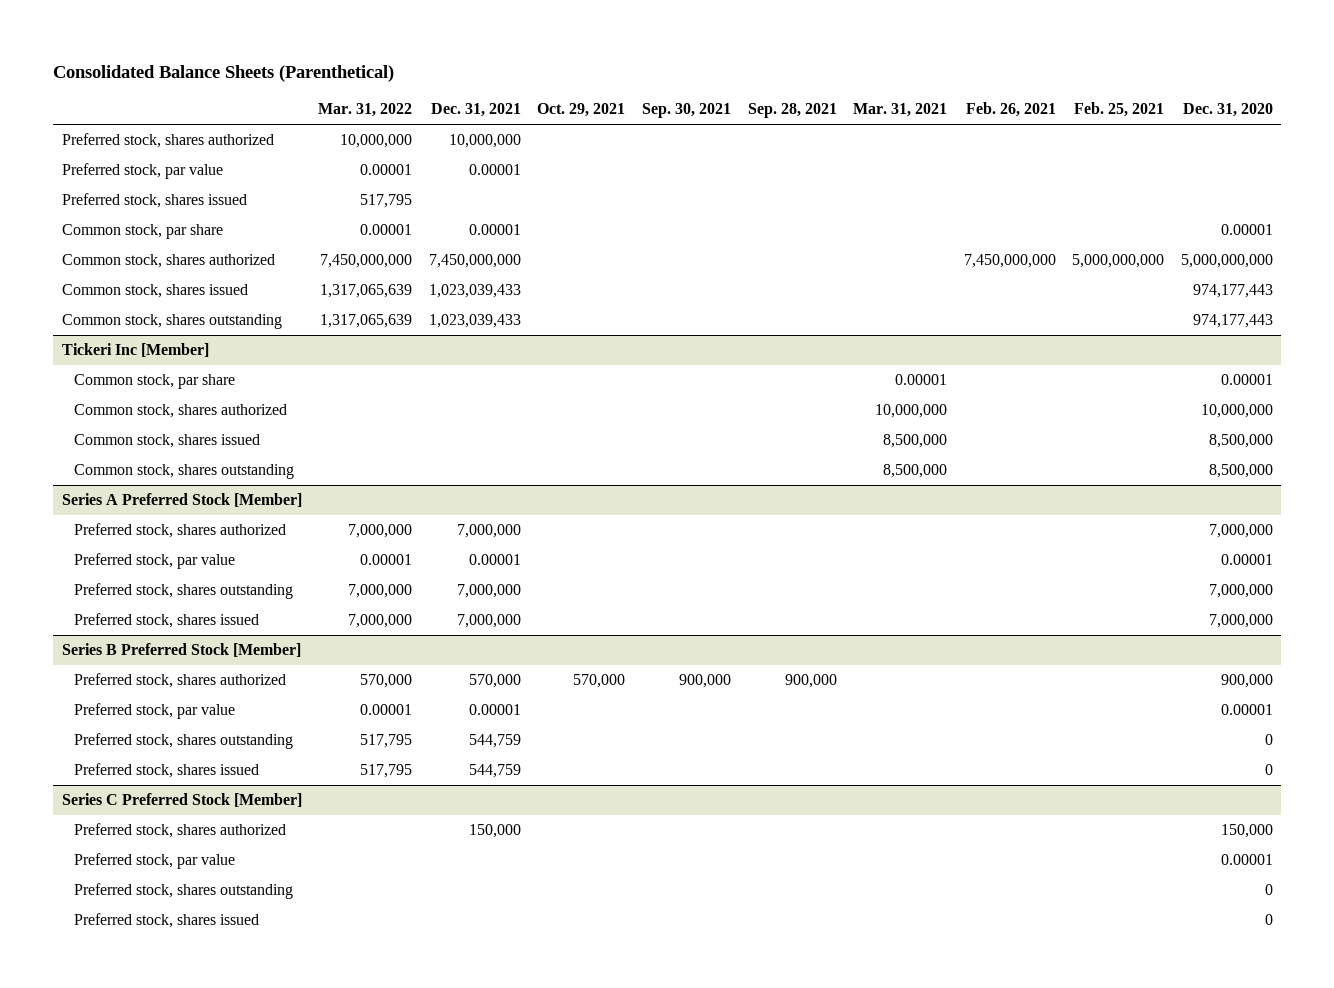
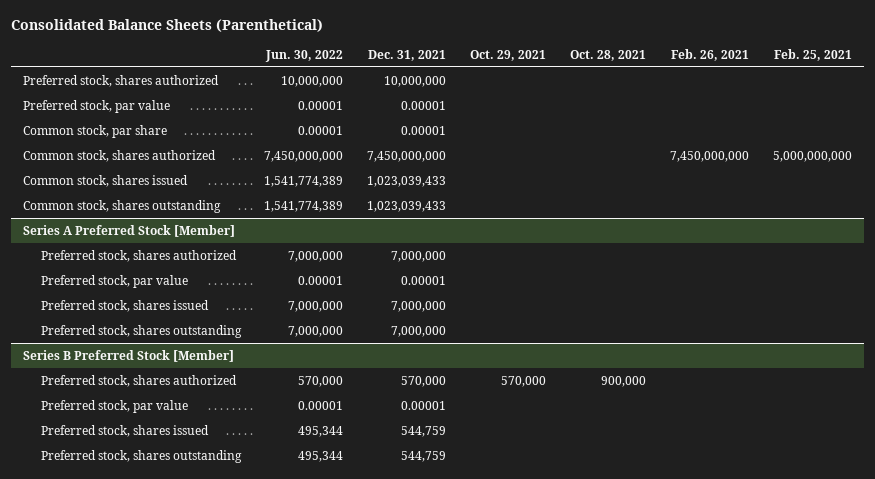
[318,103,413,118] Mar. 31, 2022 -> none
[641,103,731,119] Sep. 30, 2021 -> none
[747,103,837,119] Sep. 28, 2021 -> none
[853,103,948,118] Mar. 31, 2021 -> none
[1182,103,1273,118] Dec. 31, 2020 -> none
none -> [265,49,344,62] Jun. 30, 2022
none -> [570,49,647,61] Oct. 28, 2021
[61,193,247,209] Preferred stock, shares issued -> none
[61,343,209,358] Tickeri Inc [Member] -> none
[73,374,235,390] Common stock, par share -> none
[73,404,287,419] Common stock, shares authorized -> none
[73,434,260,449] Common stock, shares issued -> none
[73,464,294,480] Common stock, shares outstanding -> none
[73,583,293,600] Preferred stock, shares outstanding -> [40,324,242,338] Preferred stock, shares outstanding
[61,793,302,808] Series C Preferred Stock [Member] -> none
[73,823,286,839] Preferred stock, shares authorized -> none
[73,853,235,870] Preferred stock, par value -> none
[73,883,293,900] Preferred stock, shares outstanding -> none
[73,913,259,929] Preferred stock, shares issued -> none
[73,733,293,750] Preferred stock, shares outstanding -> [40,449,242,463] Preferred stock, shares outstanding

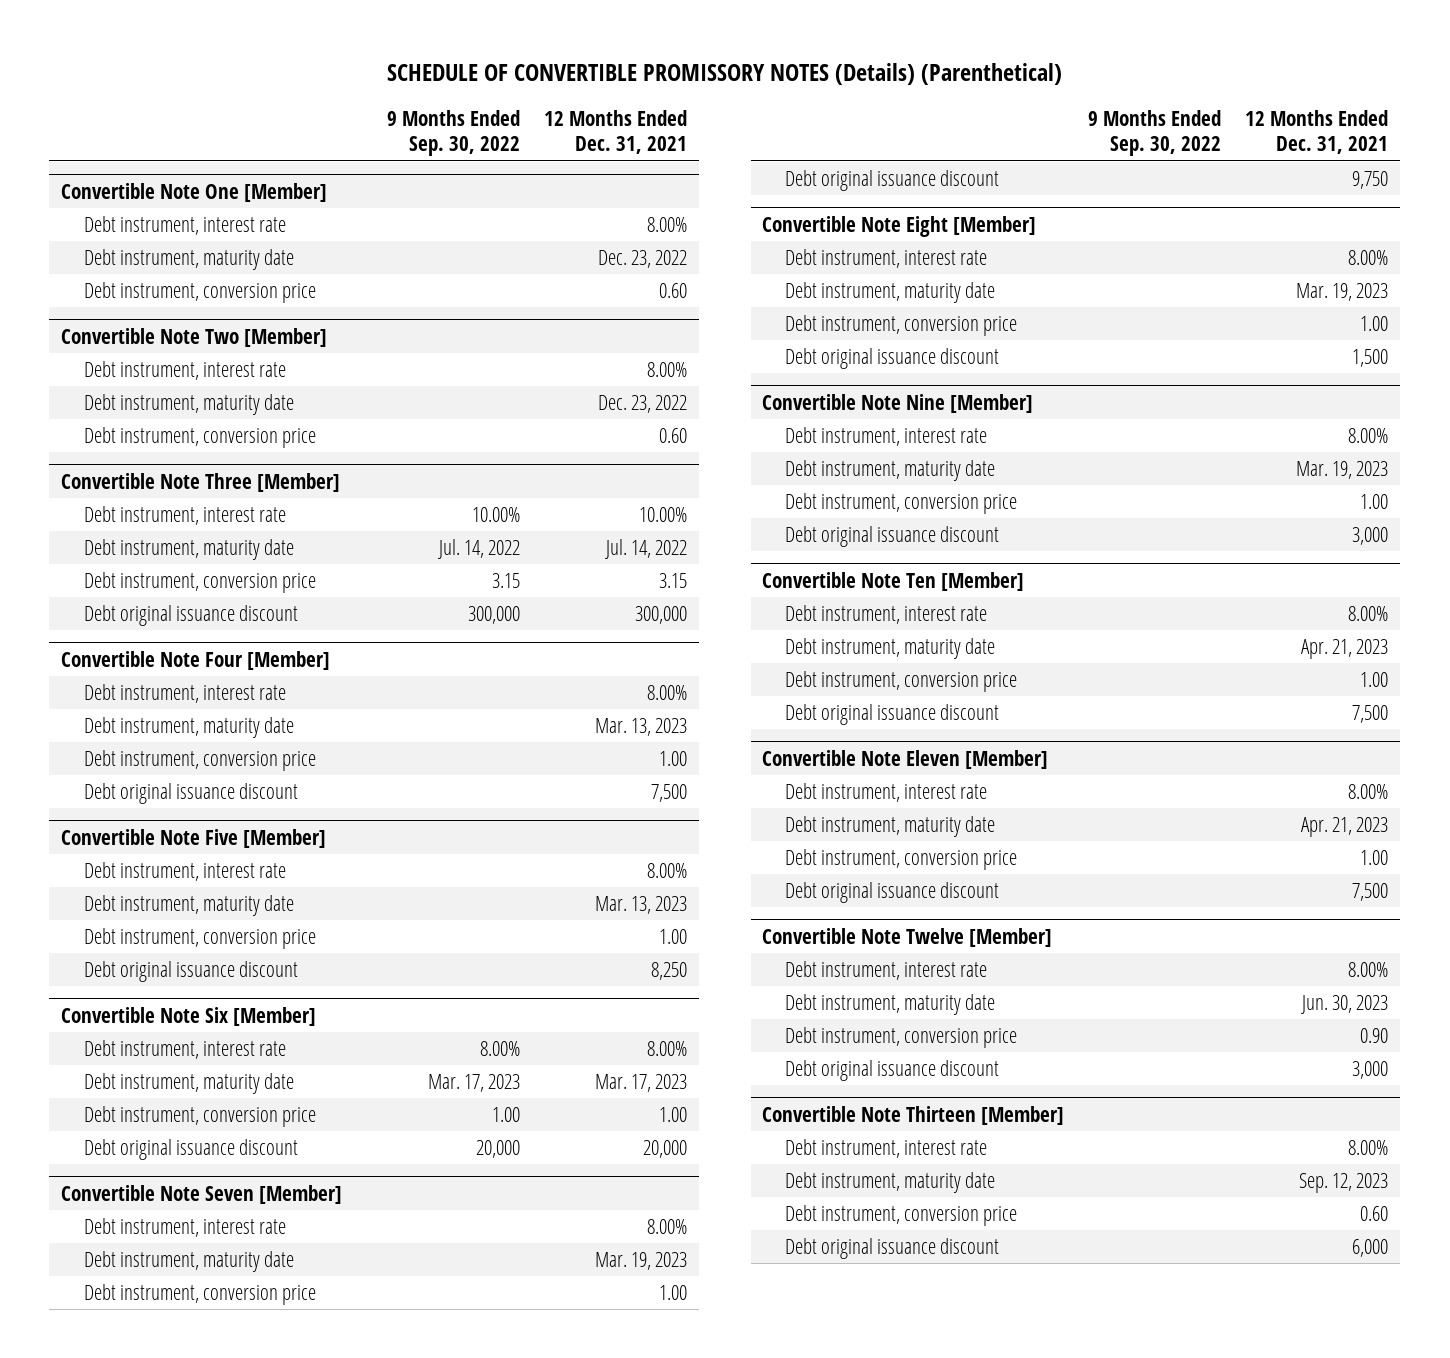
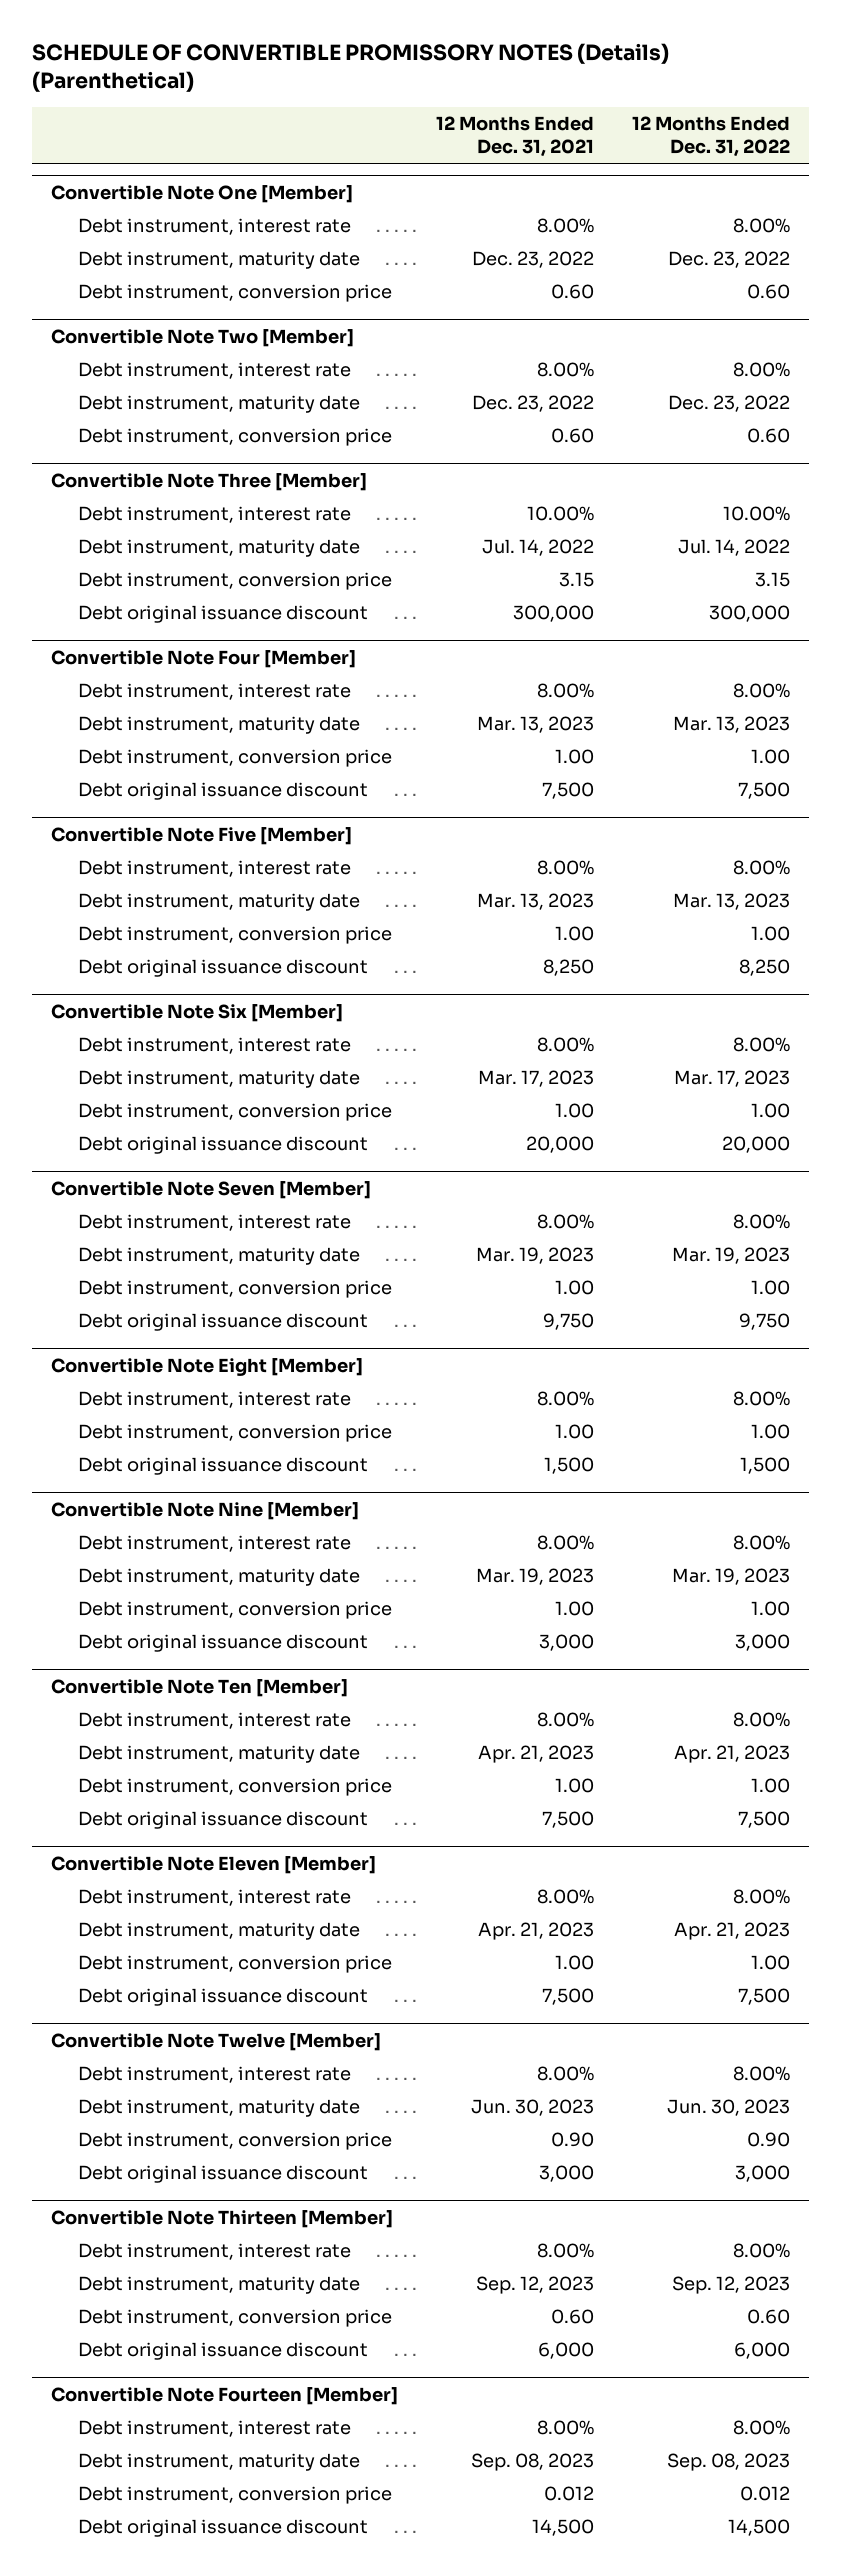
[387,109,521,157] 9 Months Ended Sep. 30, 2022 -> none
none -> [631,115,790,158] 12 Months Ended Dec. 31, 2022
[785,281,996,303] Debt instrument, maturity date -> none
none -> [51,2386,399,2405] Convertible Note Fourteen [Member]
none -> [78,2420,352,2438] Debt instrument, interest rate
none -> [78,2453,361,2472] Debt instrument, maturity date
none -> [78,2486,393,2505] Debt instrument, conversion price
none -> [78,2519,369,2538] Debt original issuance discount

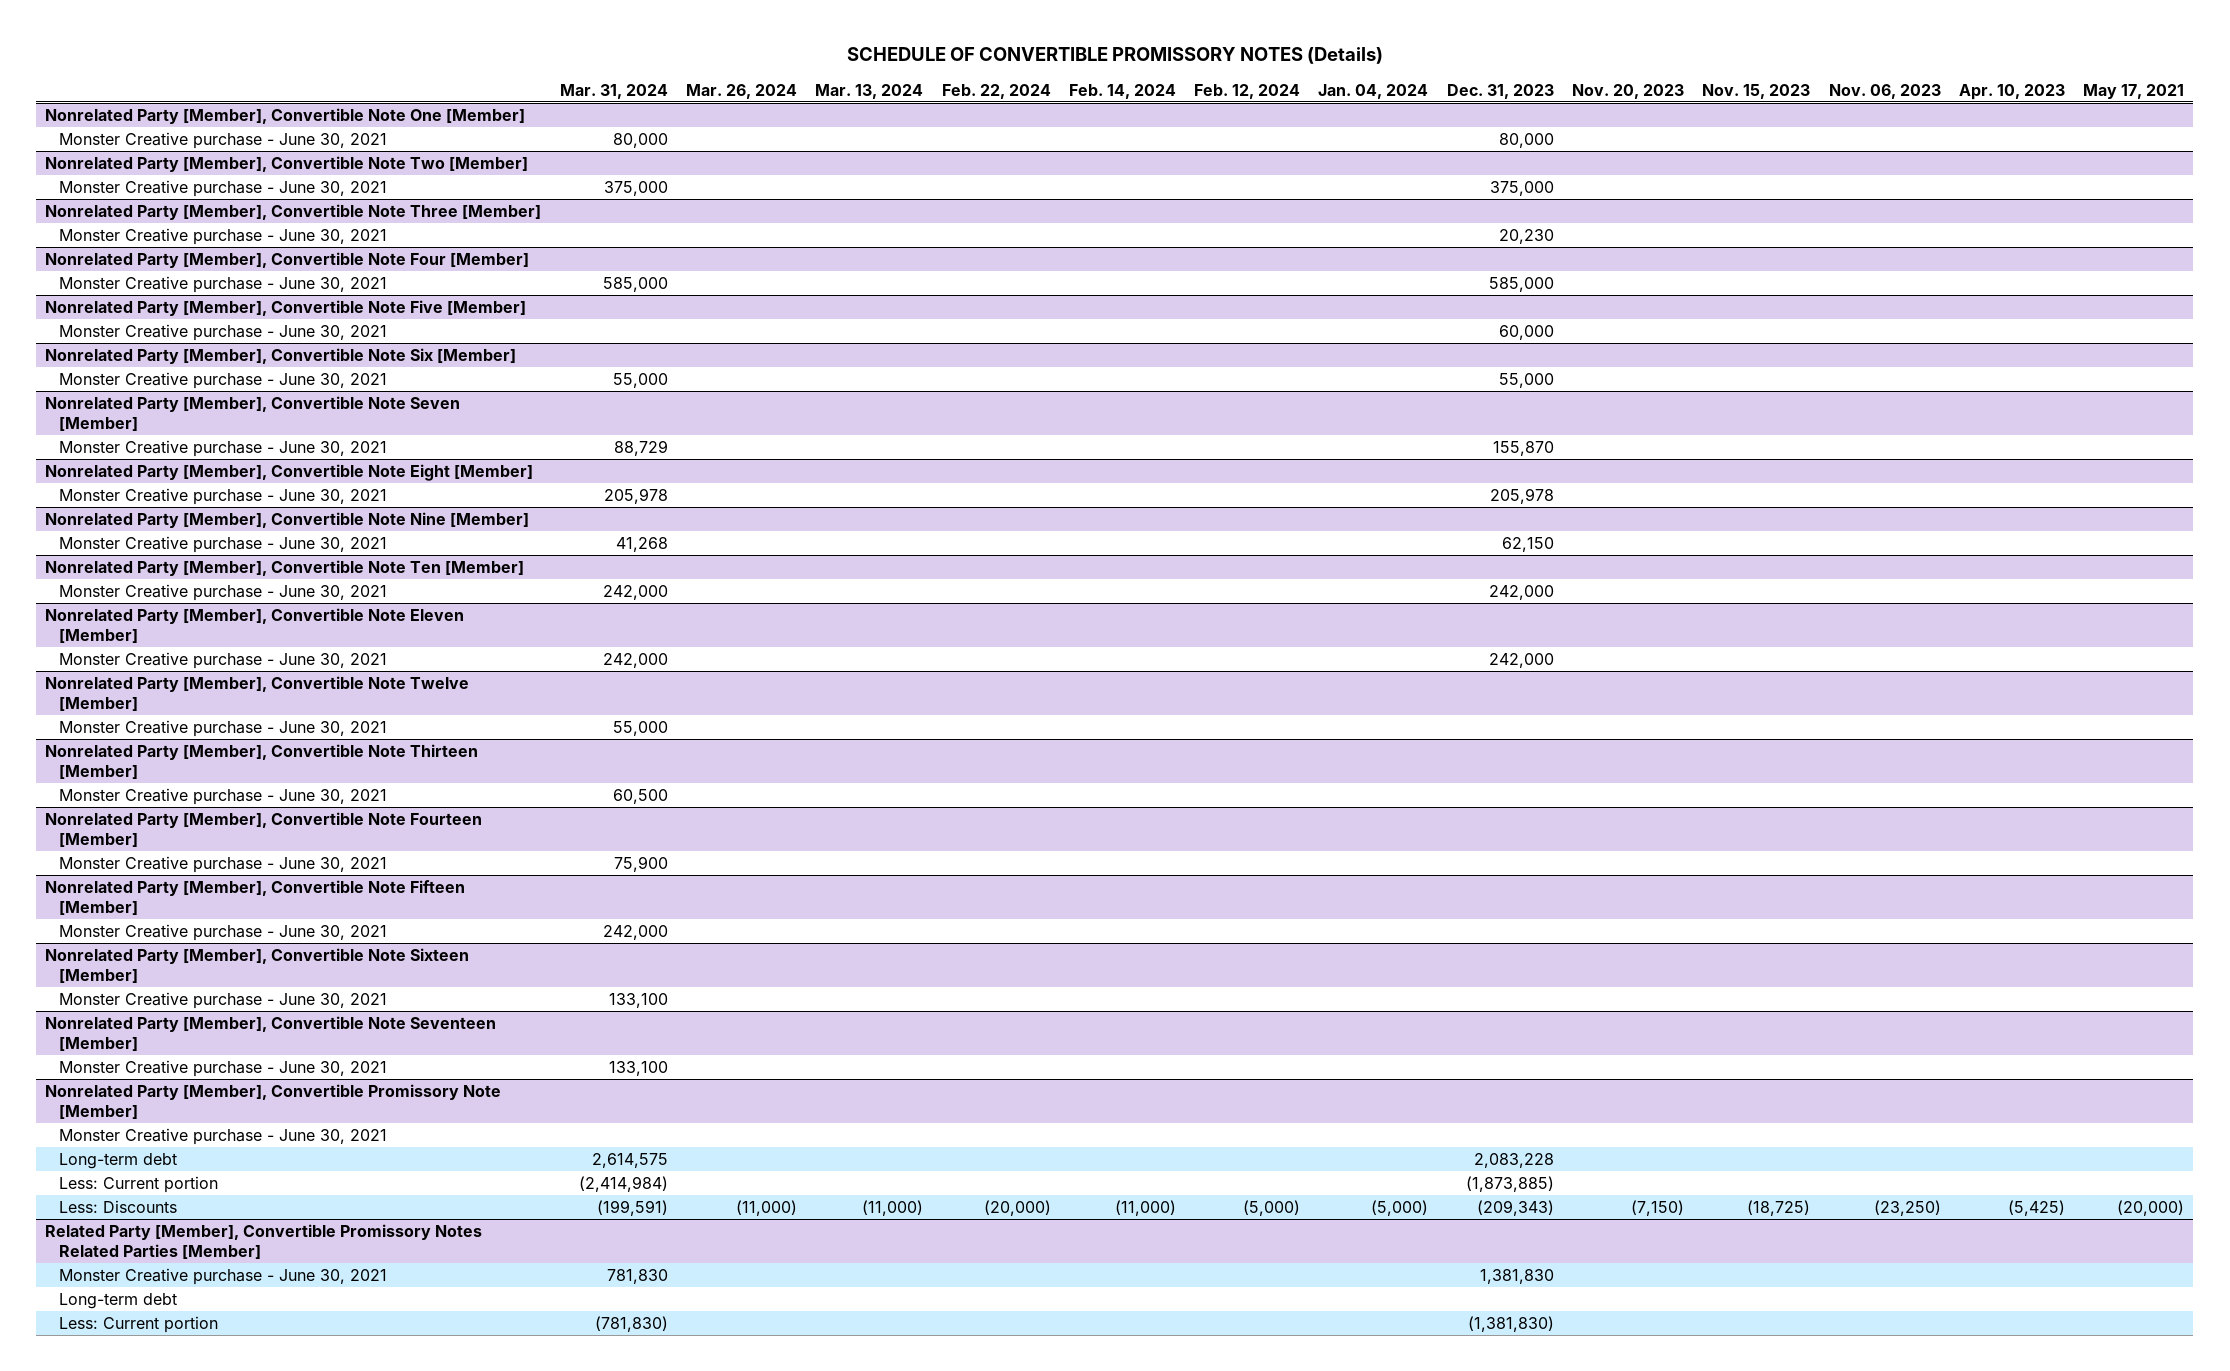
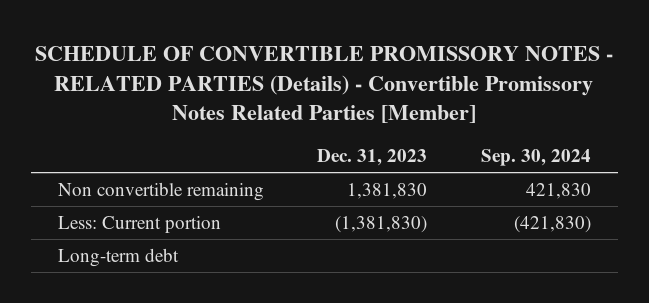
[846,47,1383,65] SCHEDULE OF CONVERTIBLE PROMISSORY NOTES (Details) -> [35,45,614,124] SCHEDULE OF CONVERTIBLE PROMISSORY NOTES - RELATED PARTIES (Details) - Convertible Promissory Notes Related Parties [Member]
[559,83,668,99] Mar. 31, 2024 -> none
[686,83,798,99] Mar. 26, 2024 -> none
[815,83,924,99] Mar. 13, 2024 -> none
[941,83,1051,99] Feb. 22, 2024 -> none
[1068,83,1176,99] Feb. 14, 2024 -> none
[1194,83,1301,99] Feb. 12, 2024 -> none
[1318,83,1429,99] Jan. 04, 2024 -> none
[1571,83,1684,99] Nov. 20, 2023 -> none
[1702,83,1811,99] Nov. 15, 2023 -> none
[1828,83,1941,99] Nov. 06, 2023 -> none
[1958,83,2065,100] Apr. 10, 2023 -> none
[2083,83,2185,99] May 17, 2021 -> none
none -> [480,149,591,167] Sep. 30, 2024
[45,108,526,125] Nonrelated Party [Member], Convertible Note One [Member] -> none
[58,132,387,150] Monster Creative purchase - June 30, 2021 -> none
[45,156,529,173] Nonrelated Party [Member], Convertible Note Two [Member] -> none
[58,180,387,198] Monster Creative purchase - June 30, 2021 -> none
[45,204,542,221] Nonrelated Party [Member], Convertible Note Three [Member] -> none
[58,228,387,246] Monster Creative purchase - June 30, 2021 -> none
[45,252,530,269] Nonrelated Party [Member], Convertible Note Four [Member] -> none
[58,276,387,294] Monster Creative purchase - June 30, 2021 -> none
[45,300,527,317] Nonrelated Party [Member], Convertible Note Five [Member] -> none
[58,324,387,342] Monster Creative purchase - June 30, 2021 -> none
[45,348,517,365] Nonrelated Party [Member], Convertible Note Six [Member] -> none
[58,372,387,390] Monster Creative purchase - June 30, 2021 -> none
[45,396,461,431] Nonrelated Party [Member], Convertible Note Seven [Member] -> none
[58,440,387,458] Monster Creative purchase - June 30, 2021 -> none
[45,464,534,482] Nonrelated Party [Member], Convertible Note Eight [Member] -> none
[58,488,387,506] Monster Creative purchase - June 30, 2021 -> none
[45,512,530,529] Nonrelated Party [Member], Convertible Note Nine [Member] -> none
[58,536,387,554] Monster Creative purchase - June 30, 2021 -> none
[45,560,525,577] Nonrelated Party [Member], Convertible Note Ten [Member] -> none
[58,584,387,602] Monster Creative purchase - June 30, 2021 -> none
[45,608,465,643] Nonrelated Party [Member], Convertible Note Eleven [Member] -> none
[58,652,387,670] Monster Creative purchase - June 30, 2021 -> none
[45,676,470,711] Nonrelated Party [Member], Convertible Note Twelve [Member] -> none
[58,720,387,738] Monster Creative purchase - June 30, 2021 -> none
[45,744,479,779] Nonrelated Party [Member], Convertible Note Thirteen [Member] -> none
[58,788,387,806] Monster Creative purchase - June 30, 2021 -> none
[45,812,483,847] Nonrelated Party [Member], Convertible Note Fourteen [Member] -> none
[58,856,387,874] Monster Creative purchase - June 30, 2021 -> none
[45,880,466,915] Nonrelated Party [Member], Convertible Note Fifteen [Member] -> none
[58,924,387,942] Monster Creative purchase - June 30, 2021 -> none
[45,948,470,983] Nonrelated Party [Member], Convertible Note Sixteen [Member] -> none
[58,992,387,1010] Monster Creative purchase - June 30, 2021 -> none
[45,1016,497,1051] Nonrelated Party [Member], Convertible Note Seventeen [Member] -> none
[58,1060,387,1078] Monster Creative purchase - June 30, 2021 -> none
[45,1084,502,1119] Nonrelated Party [Member], Convertible Promissory Note [Member] -> none
[58,1128,387,1146] Monster Creative purchase - June 30, 2021 -> none
[58,1153,177,1170] Long-term debt -> none
[58,1176,218,1194] Less: Current portion -> none
[58,1200,177,1214] Less: Discounts -> none
[45,1224,483,1259] Related Party [Member], Convertible Promissory Notes Related Parties [Member] -> none
[58,1293,177,1310] Long-term debt -> none
[58,1268,387,1286] Monster Creative purchase - June 30, 2021 -> [57,181,264,201] Non convertible remaining
none -> [57,247,179,267] Long-term debt

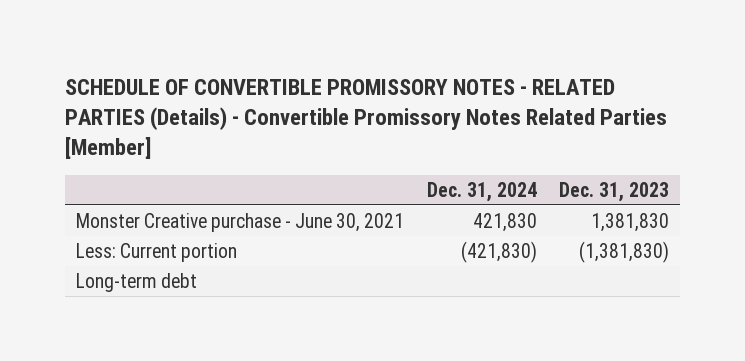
[480,149,591,167] Sep. 30, 2024 -> none
none -> [426,181,537,202] Dec. 31, 2024
[57,181,264,201] Non convertible remaining -> [76,213,405,233] Monster Creative purchase - June 30, 2021

